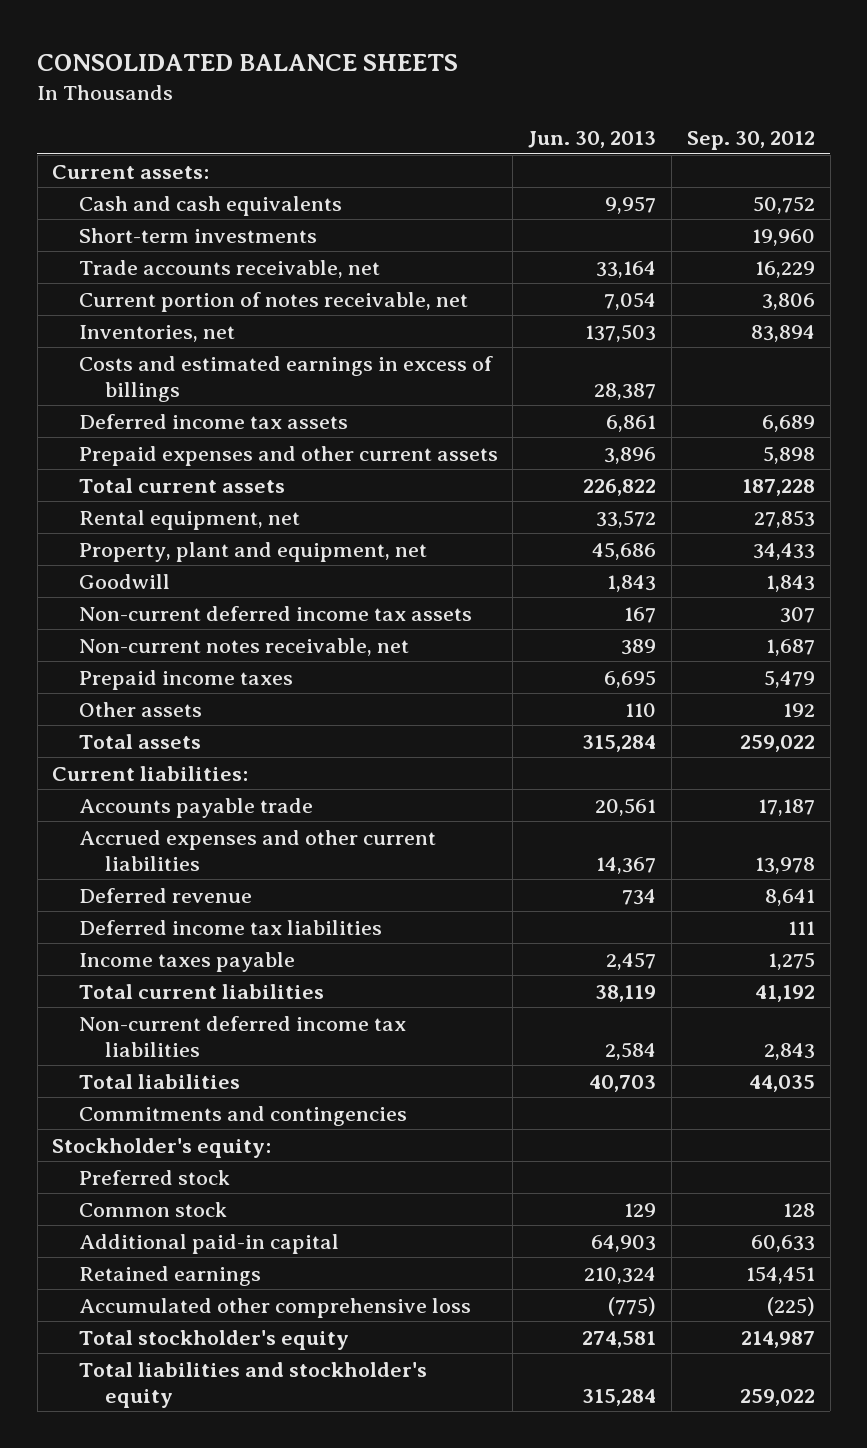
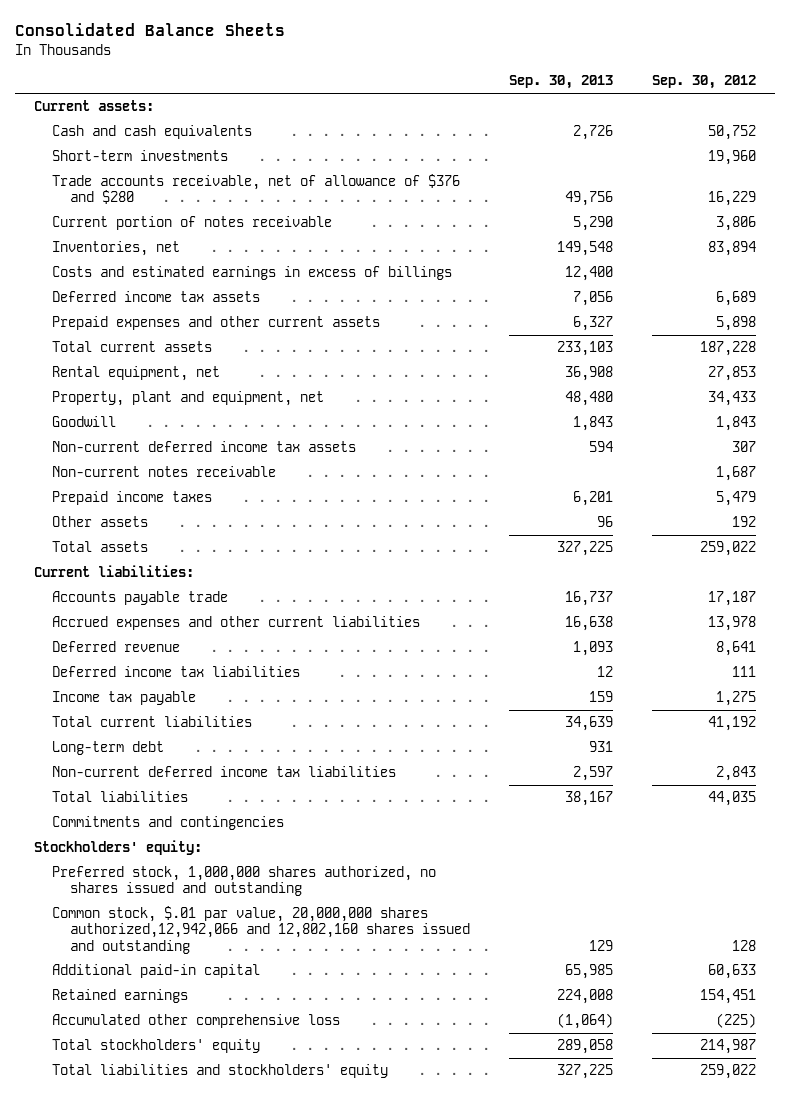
[37,53,459,71] CONSOLIDATED BALANCE SHEETS -> [14,23,285,37] Consolidated Balance Sheets
[528,131,657,149] Jun. 30, 2013 -> none
none -> [509,75,614,90] Sep. 30, 2013
[78,259,380,278] Trade accounts receivable, net -> [52,174,461,205] Trade accounts receivable, net of allowance of $376 and $280
[78,291,468,312] Current portion of notes receivable, net -> [52,216,333,231] Current portion of notes receivable
[78,637,409,656] Non-current notes receivable, net -> [52,466,277,478] Non-current notes receivable
[78,951,295,972] Income taxes payable -> [52,691,197,706] Income tax payable
none -> [52,741,165,756] Long-term debt
[52,1137,272,1158] Stockholder's equity: -> [34,840,203,856] Stockholders' equity:
[78,1169,230,1185] Preferred stock -> [52,866,437,897] Preferred stock, 1,000,000 shares authorized, no shares issued and outstanding
[78,1201,227,1217] Common stock -> [52,906,471,954] Common stock, $.01 par value, 20,000,000 shares authorized,12,942,066 and 12,802,160 shares issued and outstanding
[78,1329,349,1350] Total stockholder's equity -> [52,1039,261,1054] Total stockholders' equity
[78,1361,427,1408] Total liabilities and stockholder's equity -> [52,1064,389,1079] Total liabilities and stockholders' equity

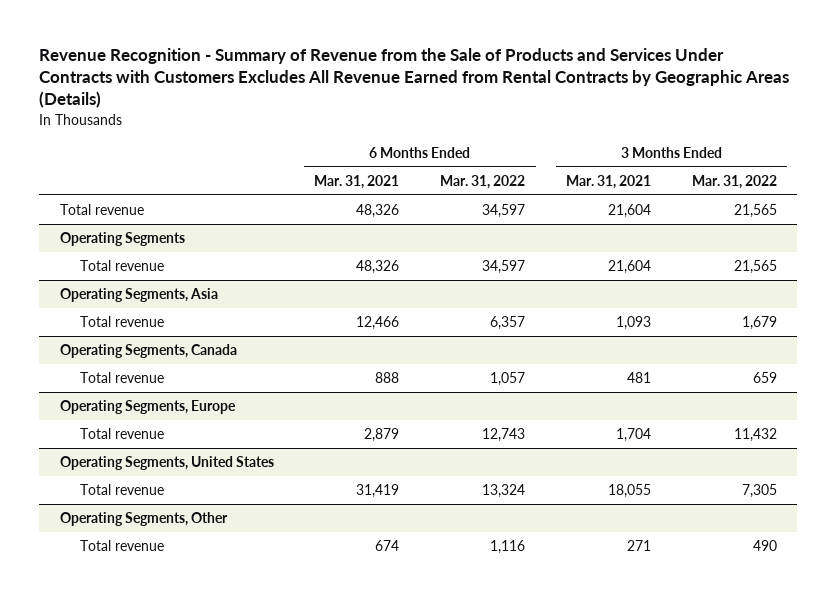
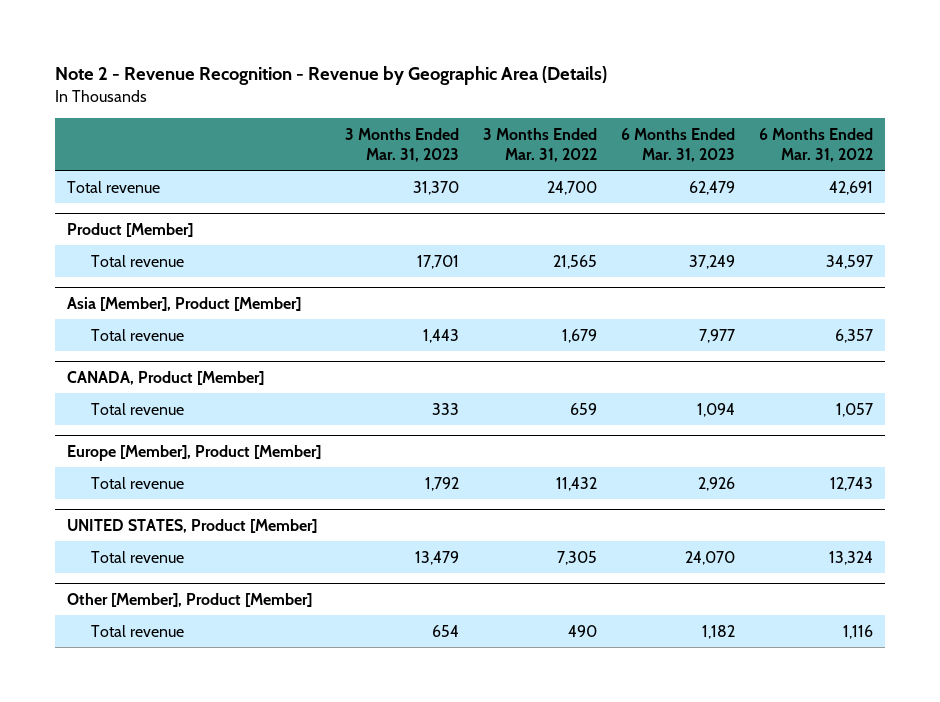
[39,48,790,109] Revenue Recognition - Summary of Revenue from the Sale of Products and Services Under Contracts with Customers Excludes All Revenue Earned from Rental Contracts by Geographic Areas (Details) -> [54,66,607,86] Note 2 - Revenue Recognition - Revenue by Geographic Area (Details)
[314,174,400,189] Mar. 31, 2021 -> none
[566,174,652,189] Mar. 31, 2021 -> none
none -> [344,127,459,163] 3 Months Ended Mar. 31, 2023
none -> [620,127,735,163] 6 Months Ended Mar. 31, 2023
[59,232,185,247] Operating Segments -> none
[482,204,526,219] 34,597 -> [828,180,873,195] 42,691
[734,204,778,219] 21,565 -> [546,180,597,195] 24,700
none -> [66,222,193,237] Product [Member]
[59,288,218,303] Operating Segments, Asia -> none
none -> [66,296,301,311] Asia [Member], Product [Member]
[59,344,237,359] Operating Segments, Canada -> none
none -> [66,370,264,385] CANADA, Product [Member]
[59,400,236,415] Operating Segments, Europe -> none
none -> [66,444,321,461] Europe [Member], Product [Member]
[59,456,274,471] Operating Segments, United States -> none
none -> [66,518,317,533] UNITED STATES, Product [Member]
[59,512,228,527] Operating Segments, Other -> none
none -> [66,592,312,607] Other [Member], Product [Member]

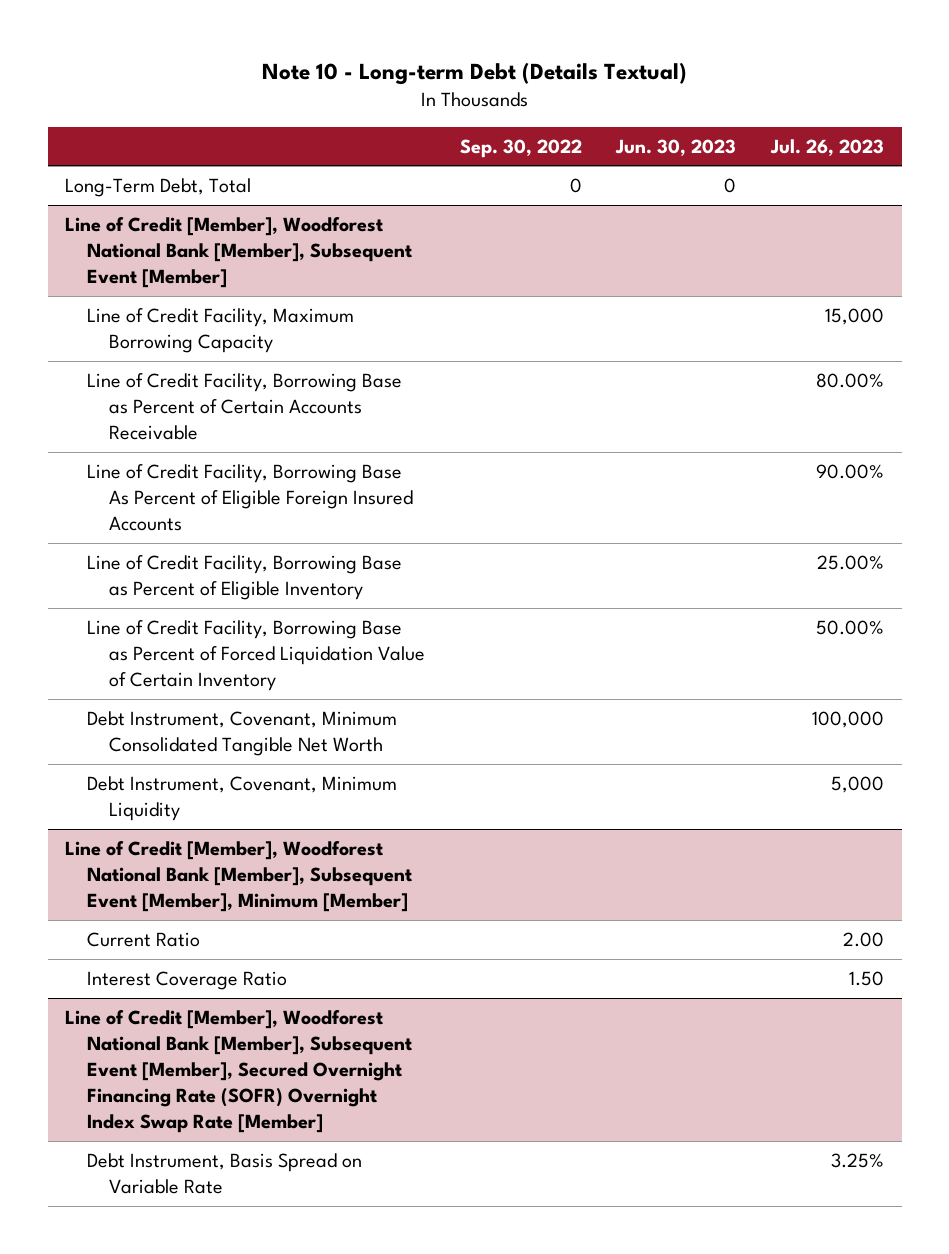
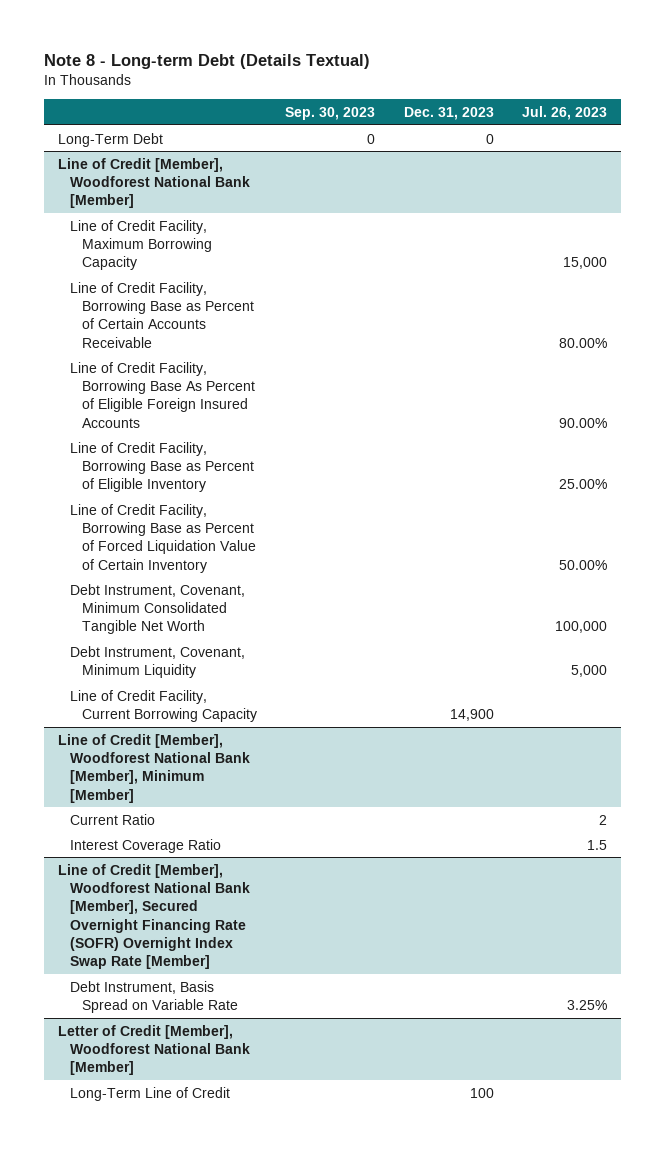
[261,62,687,86] Note 10 - Long-term Debt (Details Textual) -> [43,53,370,69] Note 8 - Long-term Debt (Details Textual)
[459,138,582,158] Sep. 30, 2022 -> none
[615,138,737,156] Jun. 30, 2023 -> none
none -> [285,106,376,120] Sep. 30, 2023
none -> [403,106,494,120] Dec. 31, 2023
[65,178,252,198] Long-Term Debt, Total -> [58,132,164,147] Long-Term Debt
[65,217,413,288] Line of Credit [Member], Woodforest National Bank [Member], Subsequent Event [Member] -> [58,157,250,209] Line of Credit [Member], Woodforest National Bank [Member]
none -> [69,689,257,722] Line of Credit Facility, Current Borrowing Capacity
[65,841,413,912] Line of Credit [Member], Woodforest National Bank [Member], Subsequent Event [Member], Minimum [Member] -> [58,733,250,803] Line of Credit [Member], Woodforest National Bank [Member], Minimum [Member]
[843,932,885,948] 2.00 -> [599,814,608,825] 2
[849,971,885,987] 1.50 -> [587,839,608,850] 1.5
[65,1010,413,1133] Line of Credit [Member], Woodforest National Bank [Member], Subsequent Event [Member], Secured Overnight Financing Rate (SOFR) Overnight Index Swap Rate [Member] -> [58,863,250,970] Line of Credit [Member], Woodforest National Bank [Member], Secured Overnight Financing Rate (SOFR) Overnight Index Swap Rate [Member]
none -> [58,1024,250,1076] Letter of Credit [Member], Woodforest National Bank [Member]
none -> [69,1086,230,1101] Long-Term Line of Credit

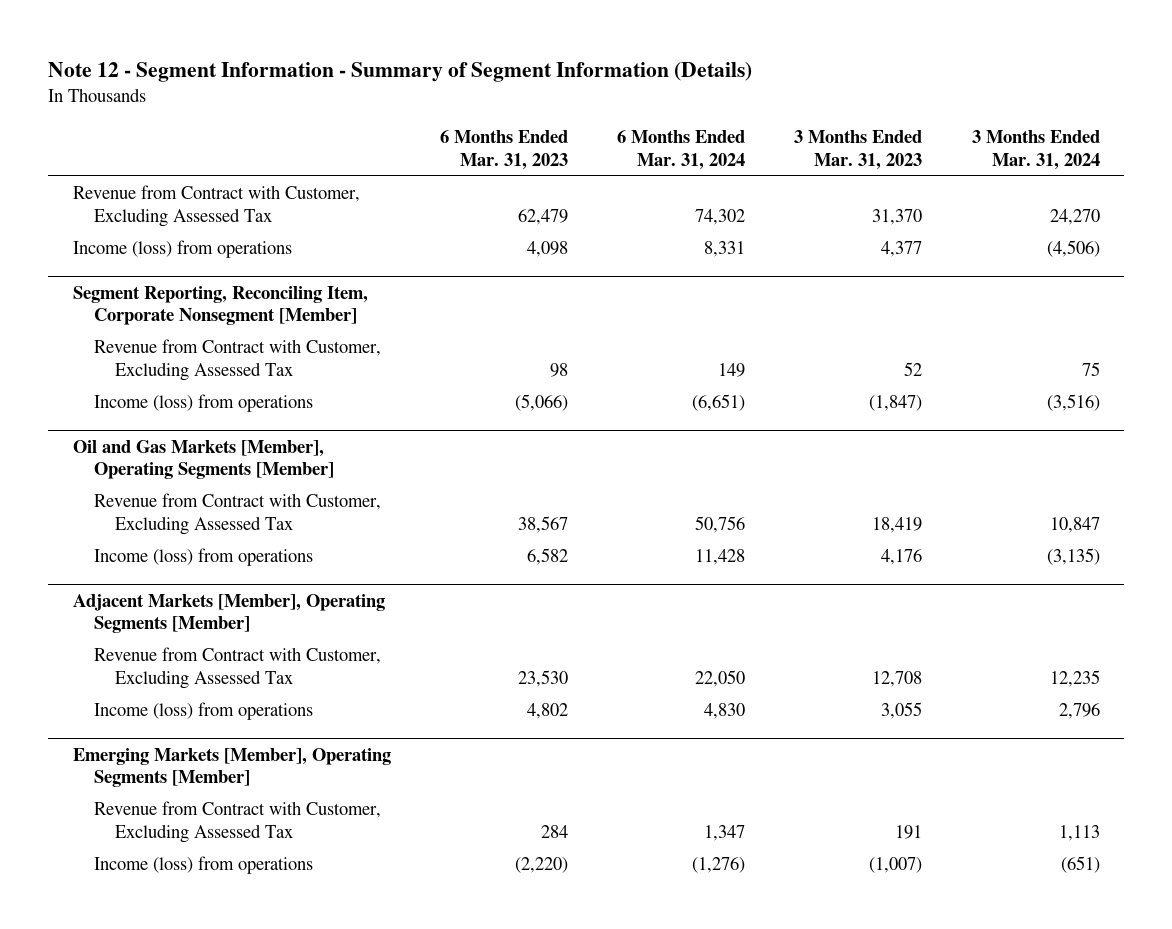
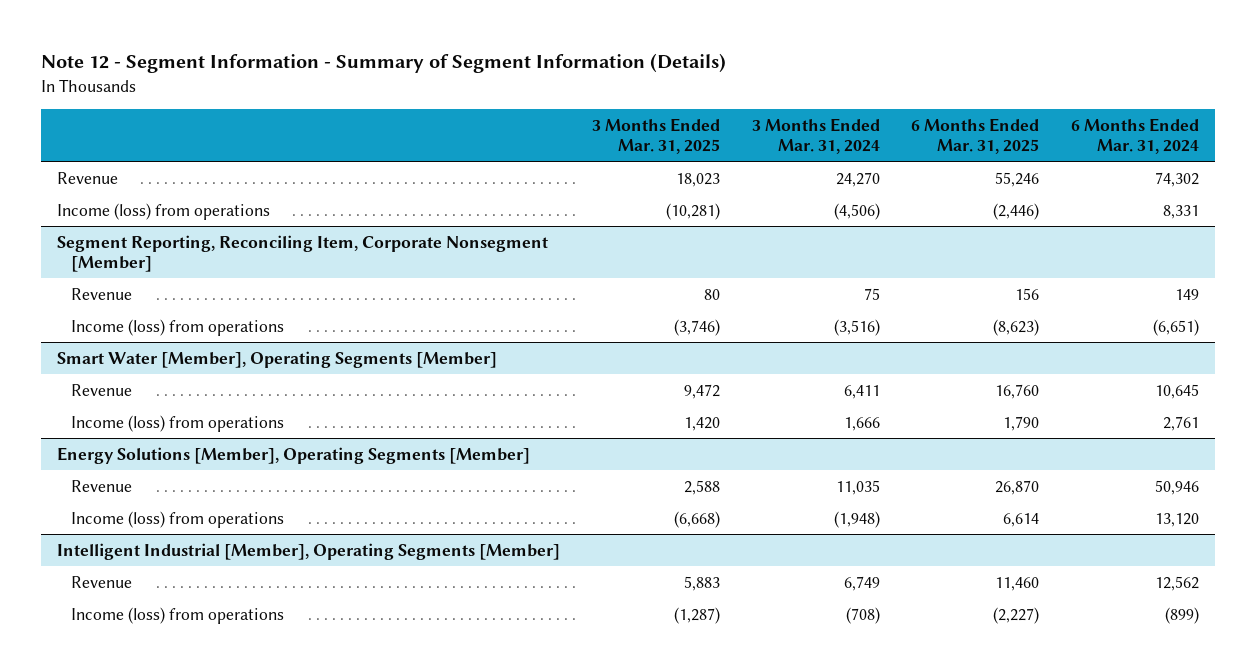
[440,130,569,170] 6 Months Ended Mar. 31, 2023 -> none
[794,130,923,170] 3 Months Ended Mar. 31, 2023 -> none
none -> [591,117,720,154] 3 Months Ended Mar. 31, 2025
none -> [911,117,1040,154] 6 Months Ended Mar. 31, 2025
[72,185,360,227] Revenue from Contract with Customer, Excluding Assessed Tax -> [57,171,119,184] Revenue
[93,339,381,381] Revenue from Contract with Customer, Excluding Assessed Tax -> [70,287,132,300] Revenue
[72,439,334,480] Oil and Gas Markets [Member], Operating Segments [Member] -> none
[93,493,381,535] Revenue from Contract with Customer, Excluding Assessed Tax -> none
[72,593,385,634] Adjacent Markets [Member], Operating Segments [Member] -> none
[93,647,381,689] Revenue from Contract with Customer, Excluding Assessed Tax -> none
[72,747,391,788] Emerging Markets [Member], Operating Segments [Member] -> none
[93,801,381,843] Revenue from Contract with Customer, Excluding Assessed Tax -> none
none -> [57,350,498,368] Smart Water [Member], Operating Segments [Member]
none -> [70,383,132,396] Revenue
[695,549,746,566] 11,428 -> [1162,415,1199,431] 2,761
[1046,548,1100,566] (3,135) -> [843,416,880,431] 1,666
none -> [57,446,531,464] Energy Solutions [Member], Operating Segments [Member]
none -> [70,479,132,492] Revenue
[704,703,746,720] 4,830 -> [1154,512,1199,527] 13,120
[1058,703,1100,720] 2,796 -> [833,510,880,528] (1,948)
none -> [57,542,561,560] Intelligent Industrial [Member], Operating Segments [Member]
none -> [70,575,132,588] Revenue
[692,857,746,874] (1,276) -> [1164,606,1199,624] (899)
[1060,856,1100,874] (651) -> [845,606,880,624] (708)

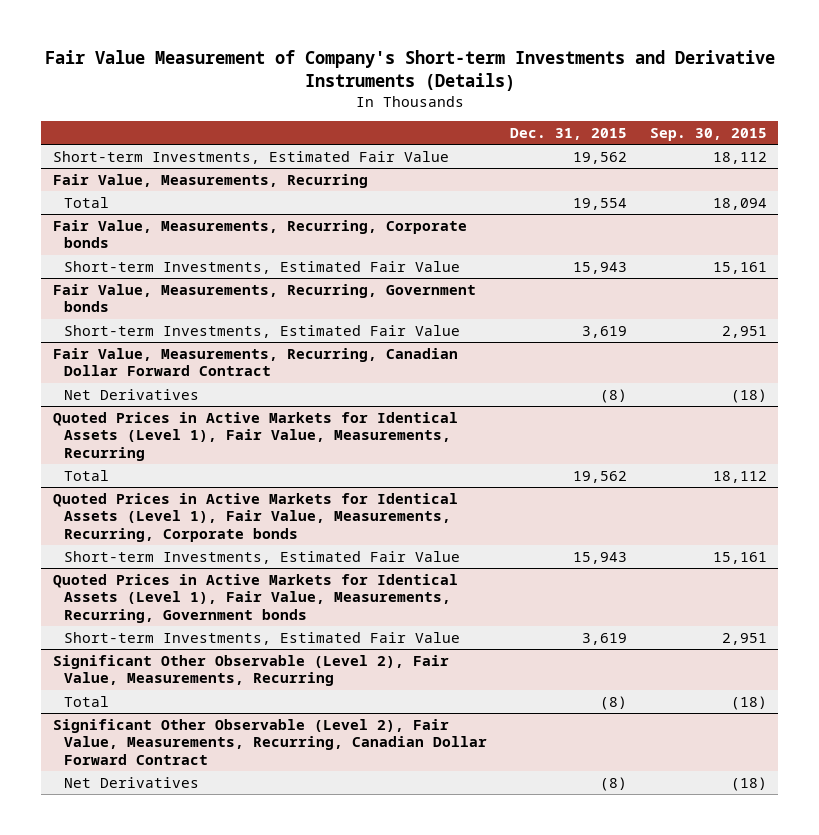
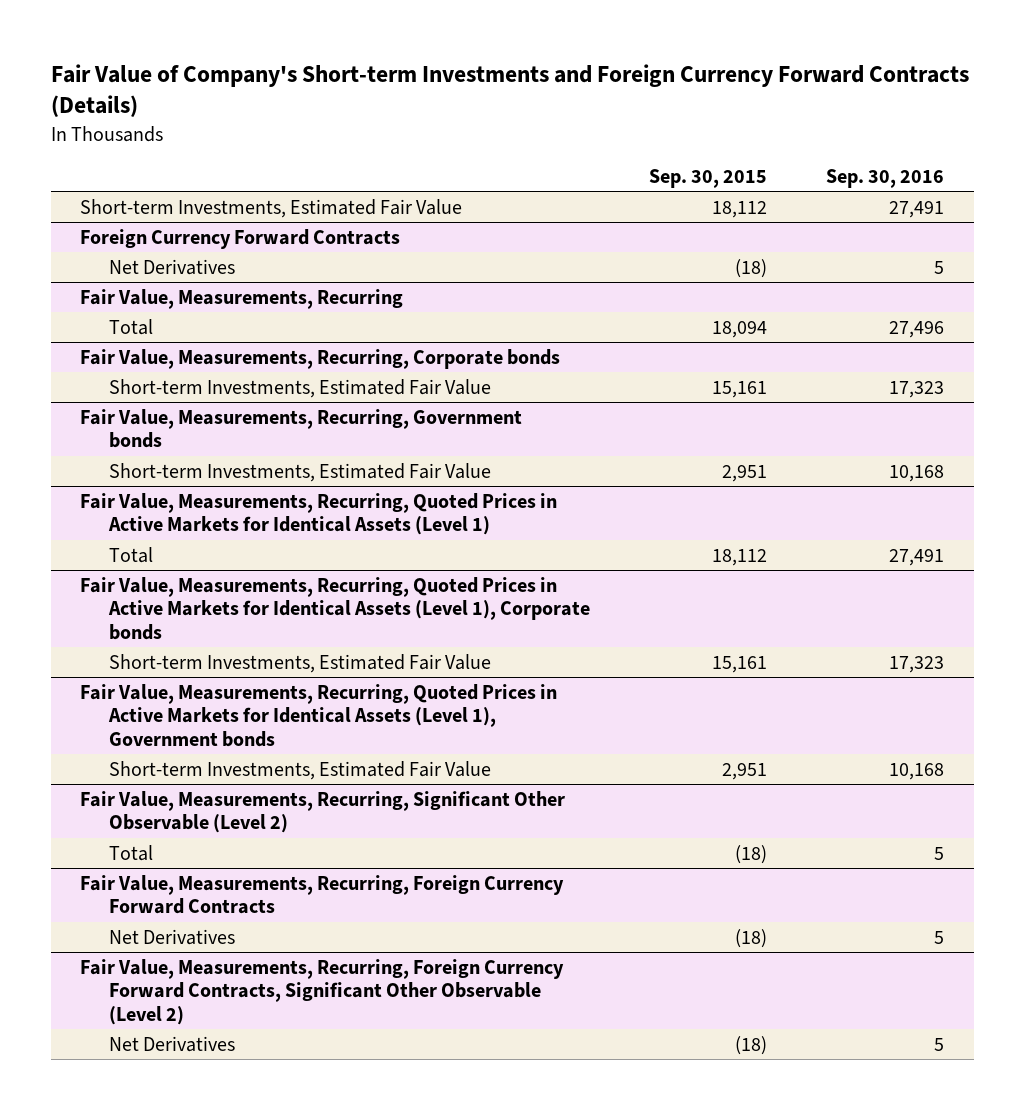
[44,50,775,91] Fair Value Measurement of Company's Short-term Investments and Derivative Instruments (Details) -> [50,64,969,118] Fair Value of Company's Short-term Investments and Foreign Currency Forward Contracts (Details)
[509,128,627,141] Dec. 31, 2015 -> none
none -> [826,168,945,188] Sep. 30, 2016
none -> [80,228,401,249] Foreign Currency Forward Contracts
none -> [108,258,235,275] Net Derivatives
[52,347,458,377] Fair Value, Measurements, Recurring, Canadian Dollar Forward Contract -> none
[63,388,199,400] Net Derivatives -> none
[52,411,458,462] Quoted Prices in Active Markets for Identical Assets (Level 1), Fair Value, Measurements, Recurring -> [80,492,558,536] Fair Value, Measurements, Recurring, Quoted Prices in Active Markets for Identical Assets (Level 1)
[52,492,458,543] Quoted Prices in Active Markets for Identical Assets (Level 1), Fair Value, Measurements, Recurring, Corporate bonds -> [80,576,590,641] Fair Value, Measurements, Recurring, Quoted Prices in Active Markets for Identical Assets (Level 1), Corporate bonds
[52,573,458,624] Quoted Prices in Active Markets for Identical Assets (Level 1), Fair Value, Measurements, Recurring, Government bonds -> [80,683,558,748] Fair Value, Measurements, Recurring, Quoted Prices in Active Markets for Identical Assets (Level 1), Government bonds
[52,654,449,687] Significant Other Observable (Level 2), Fair Value, Measurements, Recurring -> [80,790,566,834] Fair Value, Measurements, Recurring, Significant Other Observable (Level 2)
[52,718,487,766] Significant Other Observable (Level 2), Fair Value, Measurements, Recurring, Canadian Dollar Forward Contract -> none
none -> [80,874,565,915] Fair Value, Measurements, Recurring, Foreign Currency Forward Contracts
none -> [80,958,565,1026] Fair Value, Measurements, Recurring, Foreign Currency Forward Contracts, Significant Other Observable (Level 2)
none -> [108,1035,235,1052] Net Derivatives

